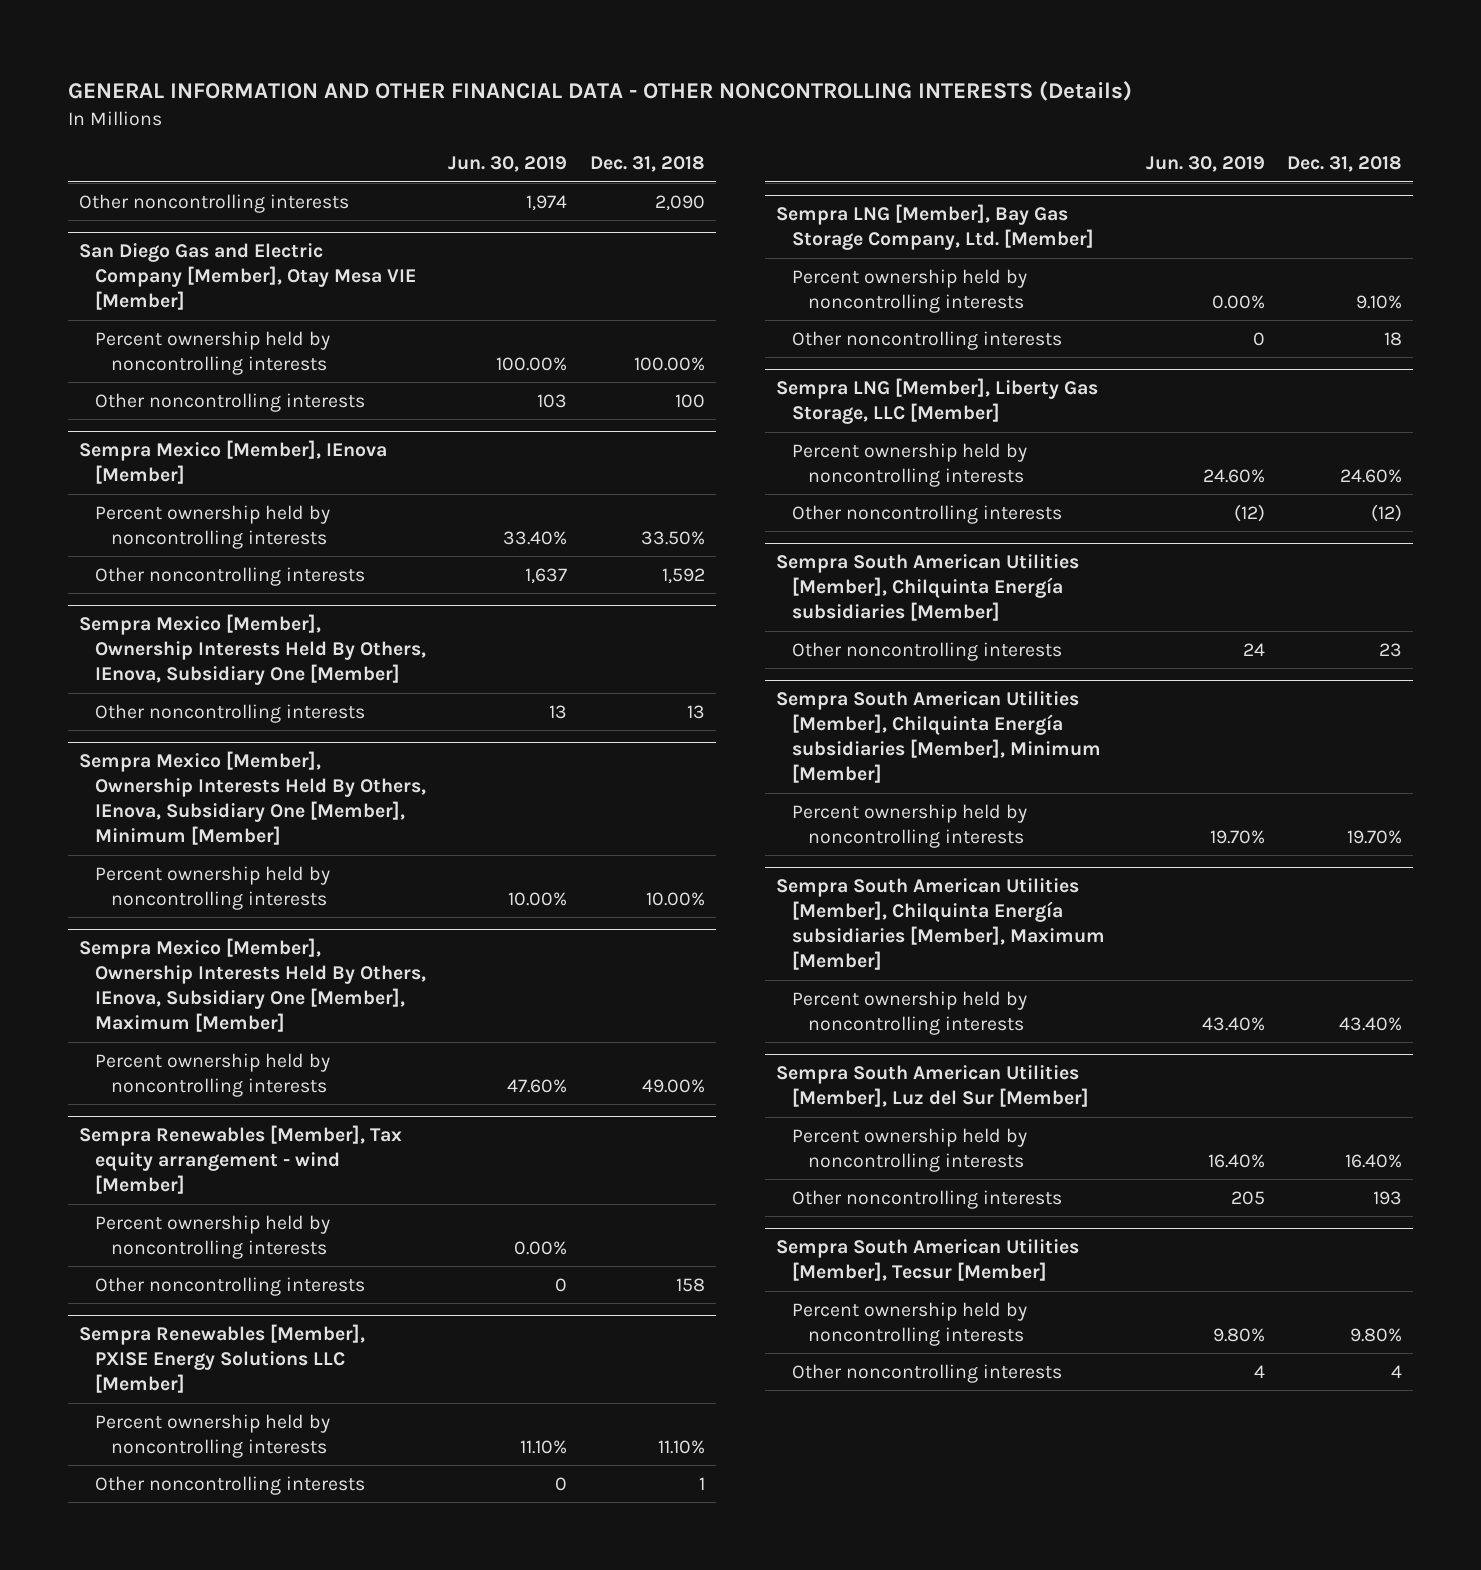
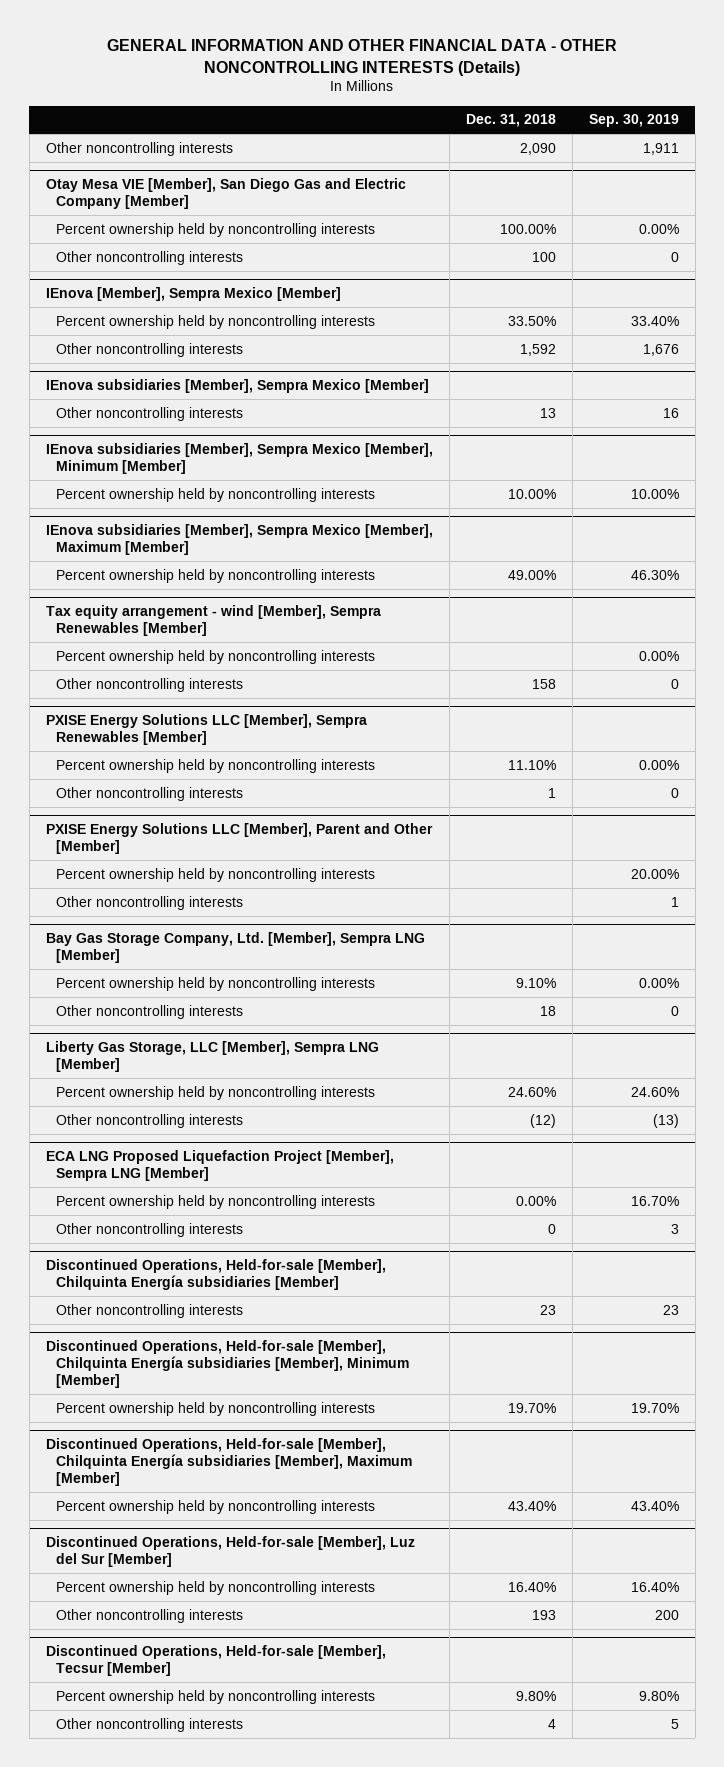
[448,156,568,173] Jun. 30, 2019 -> none
none -> [588,114,679,128] Sep. 30, 2019
[79,243,417,311] San Diego Gas and Electric Company [Member], Otay Mesa VIE [Member] -> [45,178,406,210] Otay Mesa VIE [Member], San Diego Gas and Electric Company [Member]
[79,440,388,485] Sempra Mexico [Member], IEnova [Member] -> [45,287,341,302] IEnova [Member], Sempra Mexico [Member]
[79,614,427,686] Sempra Mexico [Member], Ownership Interests Held By Others, IEnova, Subsidiary One [Member] -> none
none -> [45,379,429,394] IEnova subsidiaries [Member], Sempra Mexico [Member]
[79,751,427,846] Sempra Mexico [Member], Ownership Interests Held By Others, IEnova, Subsidiary One [Member], Minimum [Member] -> none
none -> [45,443,433,475] IEnova subsidiaries [Member], Sempra Mexico [Member], Minimum [Member]
[79,938,427,1033] Sempra Mexico [Member], Ownership Interests Held By Others, IEnova, Subsidiary One [Member], Maximum [Member] -> none
none -> [45,524,433,556] IEnova subsidiaries [Member], Sempra Mexico [Member], Maximum [Member]
[79,1125,403,1195] Sempra Renewables [Member], Tax equity arrangement - wind [Member] -> [45,605,381,637] Tax equity arrangement - wind [Member], Sempra Renewables [Member]
[79,1324,366,1394] Sempra Renewables [Member], PXISE Energy Solutions LLC [Member] -> [45,714,367,746] PXISE Energy Solutions LLC [Member], Sempra Renewables [Member]
none -> [45,823,433,855] PXISE Energy Solutions LLC [Member], Parent and Other [Member]
none -> [56,867,376,882] Percent ownership held by noncontrolling interests
none -> [56,895,244,910] Other noncontrolling interests
[776,204,1095,251] Sempra LNG [Member], Bay Gas Storage Company, Ltd. [Member] -> [45,932,425,964] Bay Gas Storage Company, Ltd. [Member], Sempra LNG [Member]
[776,378,1099,425] Sempra LNG [Member], Liberty Gas Storage, LLC [Member] -> [45,1041,379,1073] Liberty Gas Storage, LLC [Member], Sempra LNG [Member]
[776,554,1080,622] Sempra South American Utilities [Member], Chilquinta Energía subsidiaries [Member] -> none
none -> [45,1150,394,1182] ECA LNG Proposed Liquefaction Project [Member], Sempra LNG [Member]
none -> [56,1194,376,1209] Percent ownership held by noncontrolling interests
none -> [56,1222,244,1237] Other noncontrolling interests
none -> [45,1259,386,1291] Discontinued Operations, Held-for-sale [Member], Chilquinta Energía subsidiaries [Member]
[776,691,1102,784] Sempra South American Utilities [Member], Chilquinta Energía subsidiaries [Member], Minimum [Member] -> none
none -> [45,1340,410,1389] Discontinued Operations, Held-for-sale [Member], Chilquinta Energía subsidiaries [Member], Minimum [Member]
[776,878,1106,971] Sempra South American Utilities [Member], Chilquinta Energía subsidiaries [Member], Maximum [Member] -> none
none -> [45,1438,413,1487] Discontinued Operations, Held-for-sale [Member], Chilquinta Energía subsidiaries [Member], Maximum [Member]
[776,1065,1090,1108] Sempra South American Utilities [Member], Luz del Sur [Member] -> none
none -> [45,1536,415,1568] Discontinued Operations, Held-for-sale [Member], Luz del Sur [Member]
[776,1239,1080,1282] Sempra South American Utilities [Member], Tecsur [Member] -> none
none -> [45,1645,386,1677] Discontinued Operations, Held-for-sale [Member], Tecsur [Member]

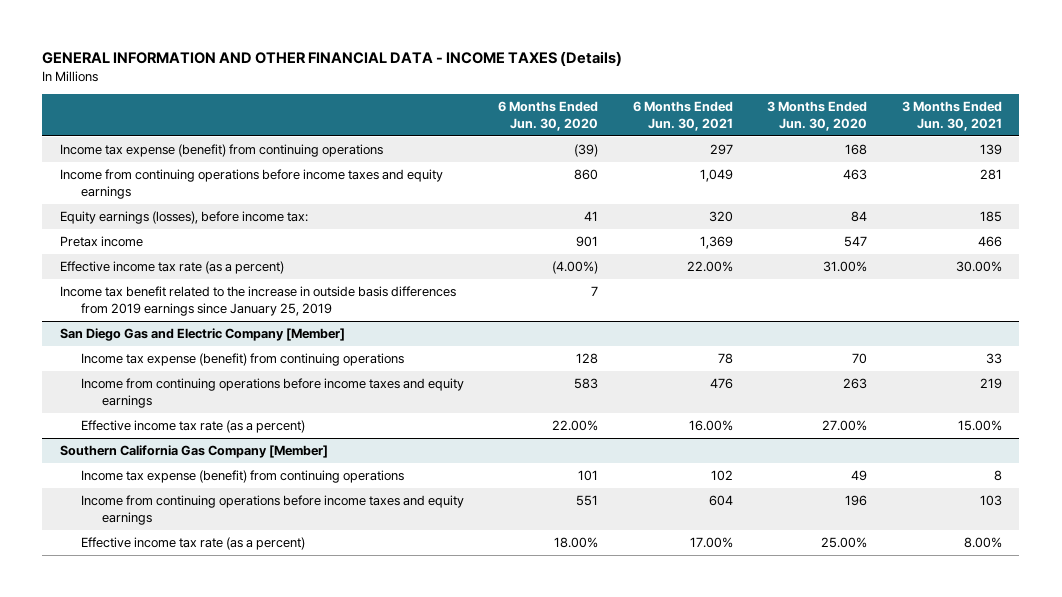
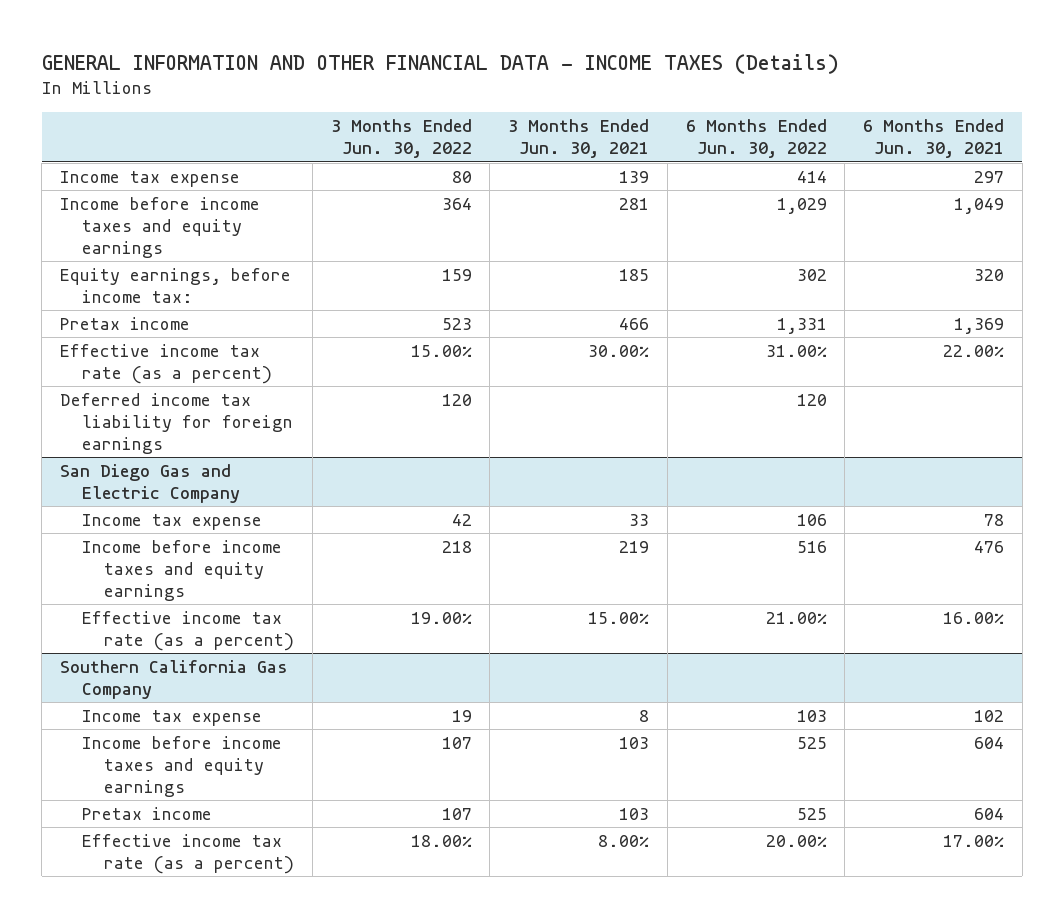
[498,101,599,131] 6 Months Ended Jun. 30, 2020 -> none
[767,101,868,131] 3 Months Ended Jun. 30, 2020 -> none
none -> [330,119,472,159] 3 Months Ended Jun. 30, 2022
none -> [685,119,827,159] 6 Months Ended Jun. 30, 2022
[59,144,383,158] Income tax expense (benefit) from continuing operations -> [60,170,241,187] Income tax expense
[59,169,443,200] Income from continuing operations before income taxes and equity earnings -> [60,196,261,258] Income before income taxes and equity earnings
[59,211,308,225] Equity earnings (losses), before income tax: -> [60,267,292,303] Equity earnings, before income tax:
[59,286,456,317] Income tax benefit related to the increase in outside basis differences from 2019 earnings since January 25, 2019 -> none
none -> [60,392,294,454] Deferred income tax liability for foreign earnings
[59,328,345,342] San Diego Gas and Electric Company [Member] -> [60,463,241,503] San Diego Gas and Electric Company
[80,353,404,367] Income tax expense (benefit) from continuing operations -> [82,513,263,530] Income tax expense
[80,378,464,409] Income from continuing operations before income taxes and equity earnings -> [82,539,283,601] Income before income taxes and equity earnings
[59,445,328,459] Southern California Gas Company [Member] -> [60,659,289,699] Southern California Gas Company
[80,470,404,484] Income tax expense (benefit) from continuing operations -> [82,709,263,726] Income tax expense
[80,495,464,526] Income from continuing operations before income taxes and equity earnings -> [82,735,283,797] Income before income taxes and equity earnings
none -> [82,806,213,820] Pretax income

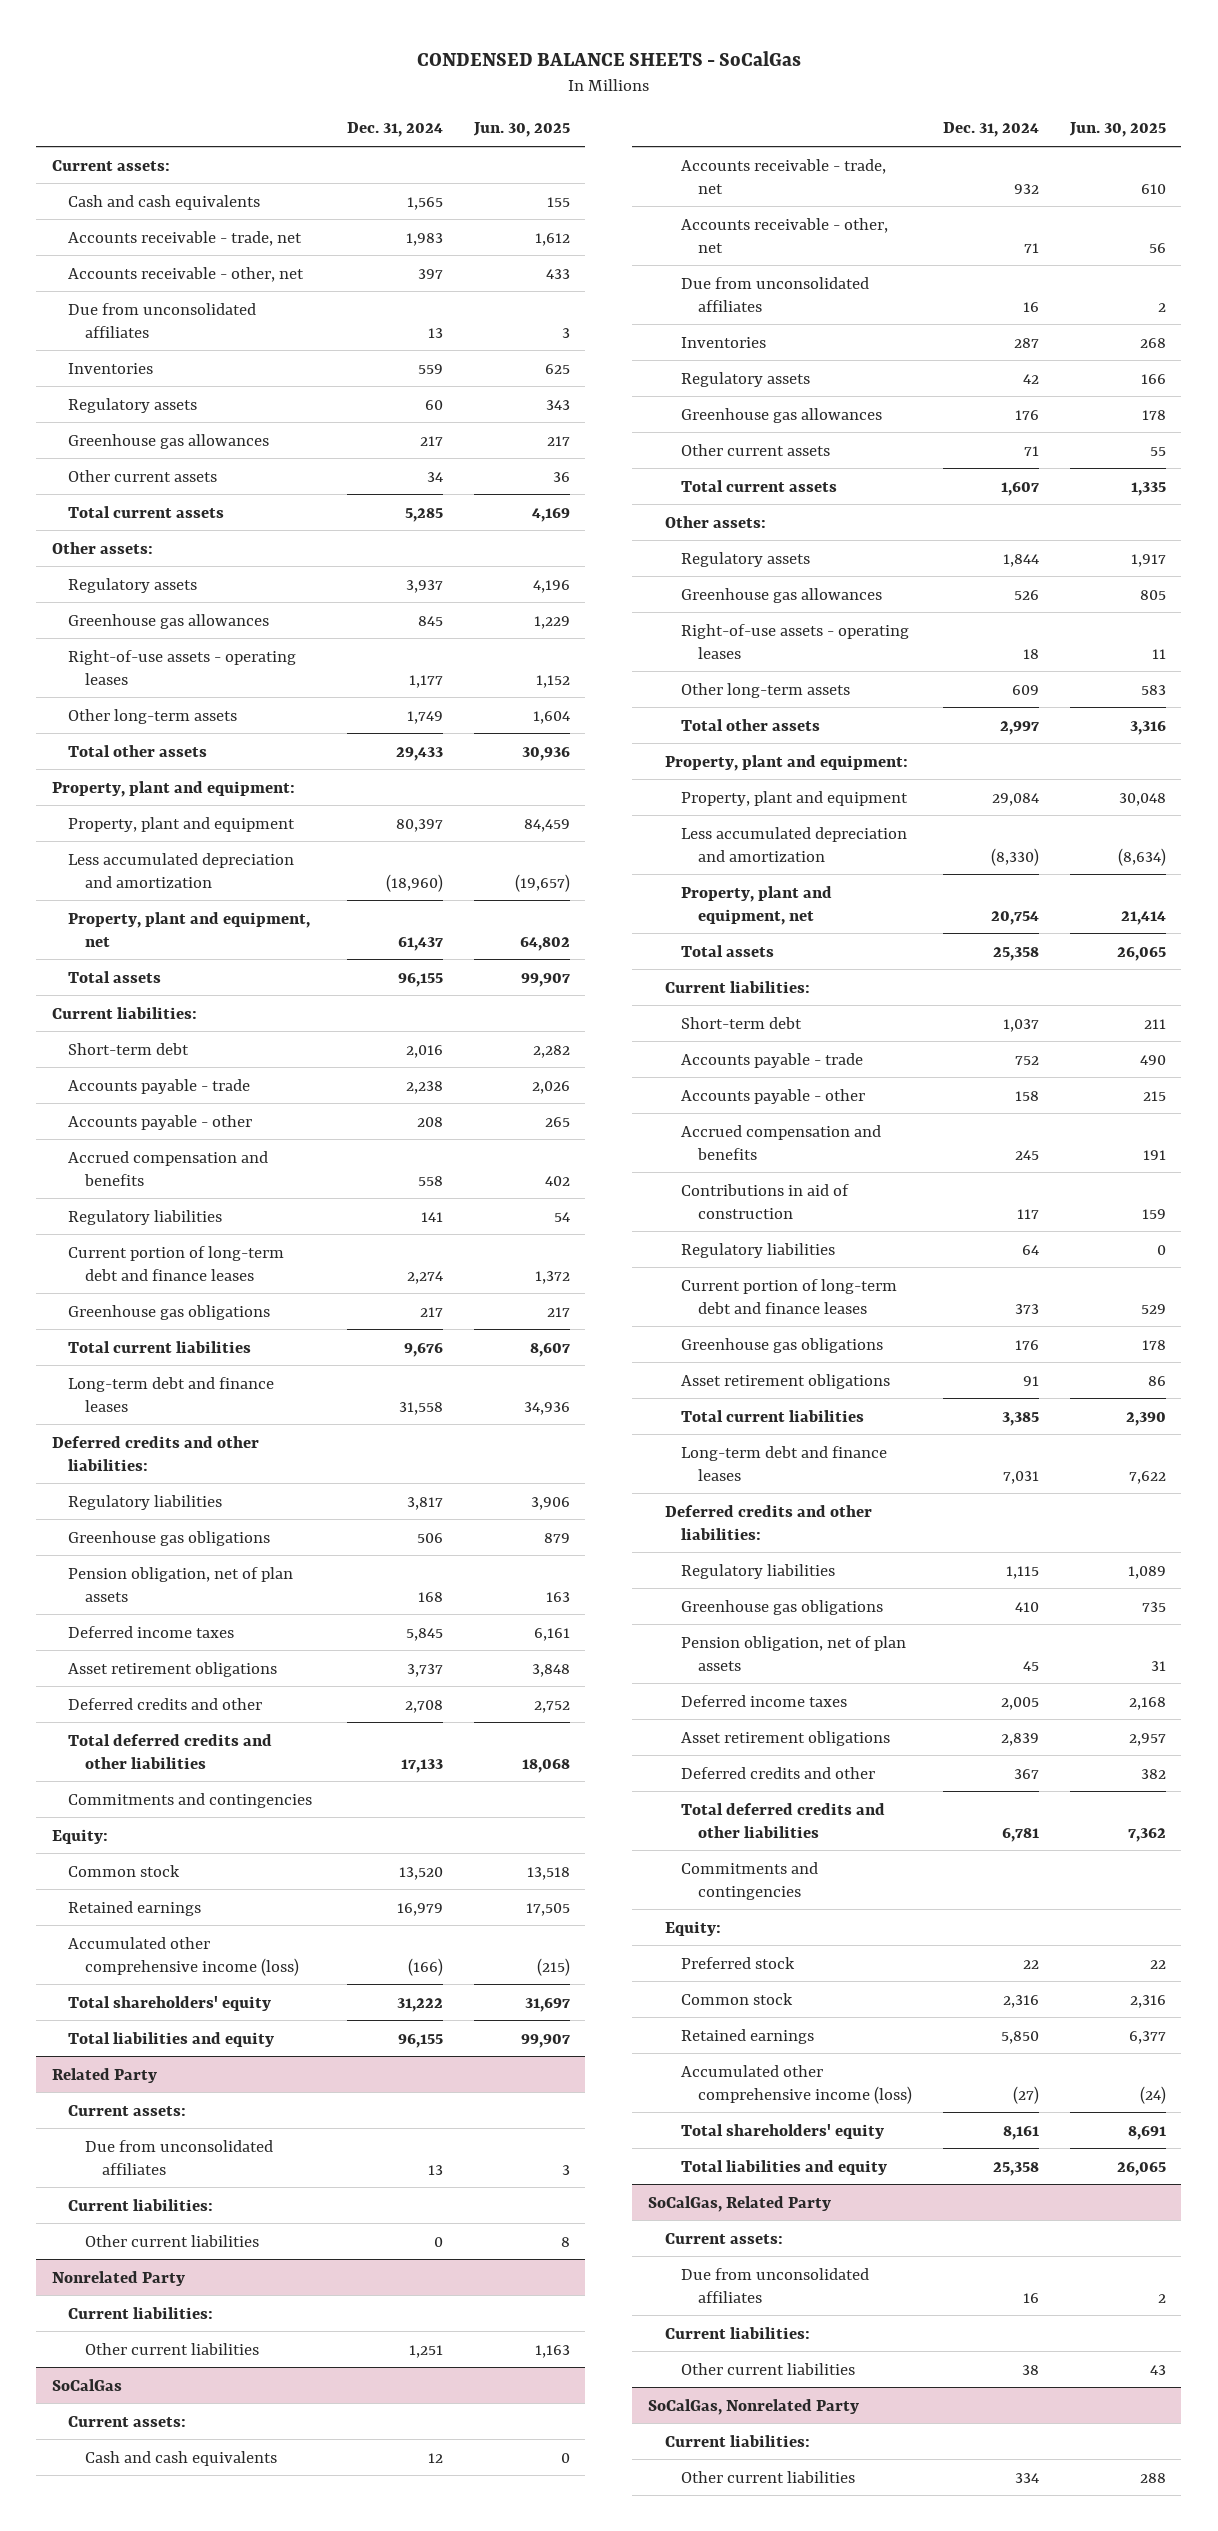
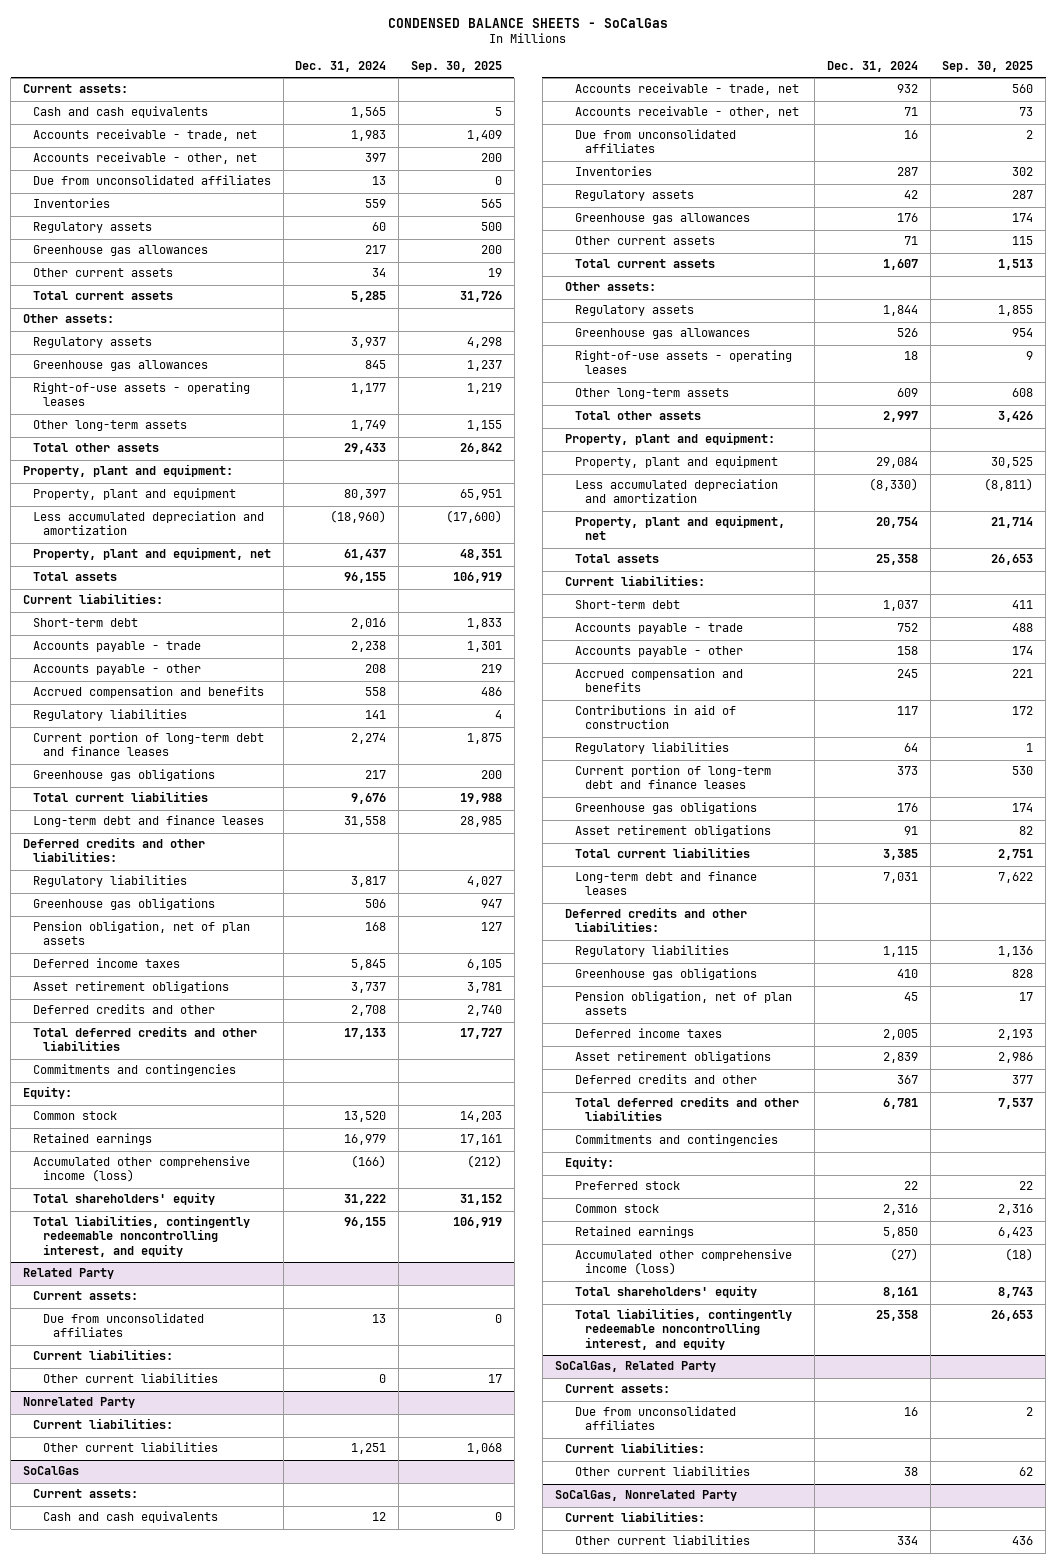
[472,122,570,138] Jun. 30, 2025 -> none
none -> [410,61,502,73] Sep. 30, 2025
[68,2031,275,2047] Total liabilities and equity -> [33,1215,251,1257] Total liabilities, contingently redeemable noncontrolling interest, and equity
[681,2159,888,2175] Total liabilities and equity -> [574,1308,792,1350] Total liabilities, contingently redeemable noncontrolling interest, and equity

